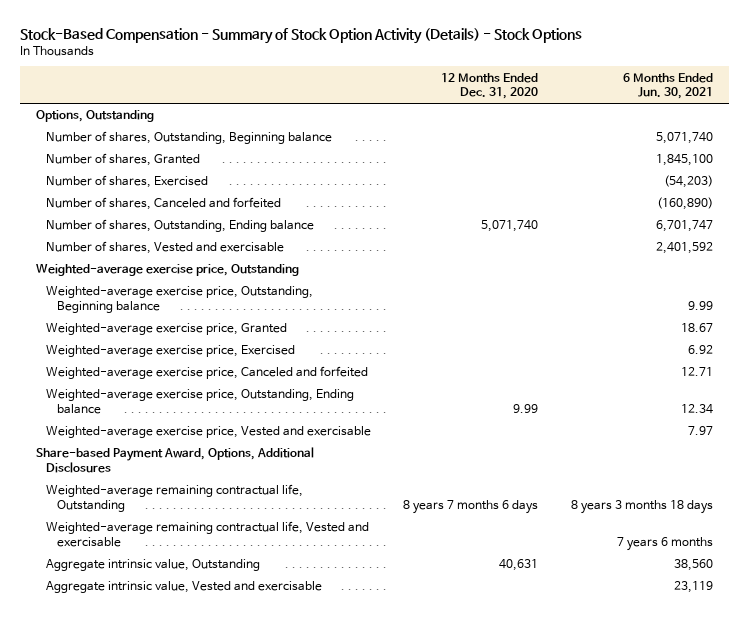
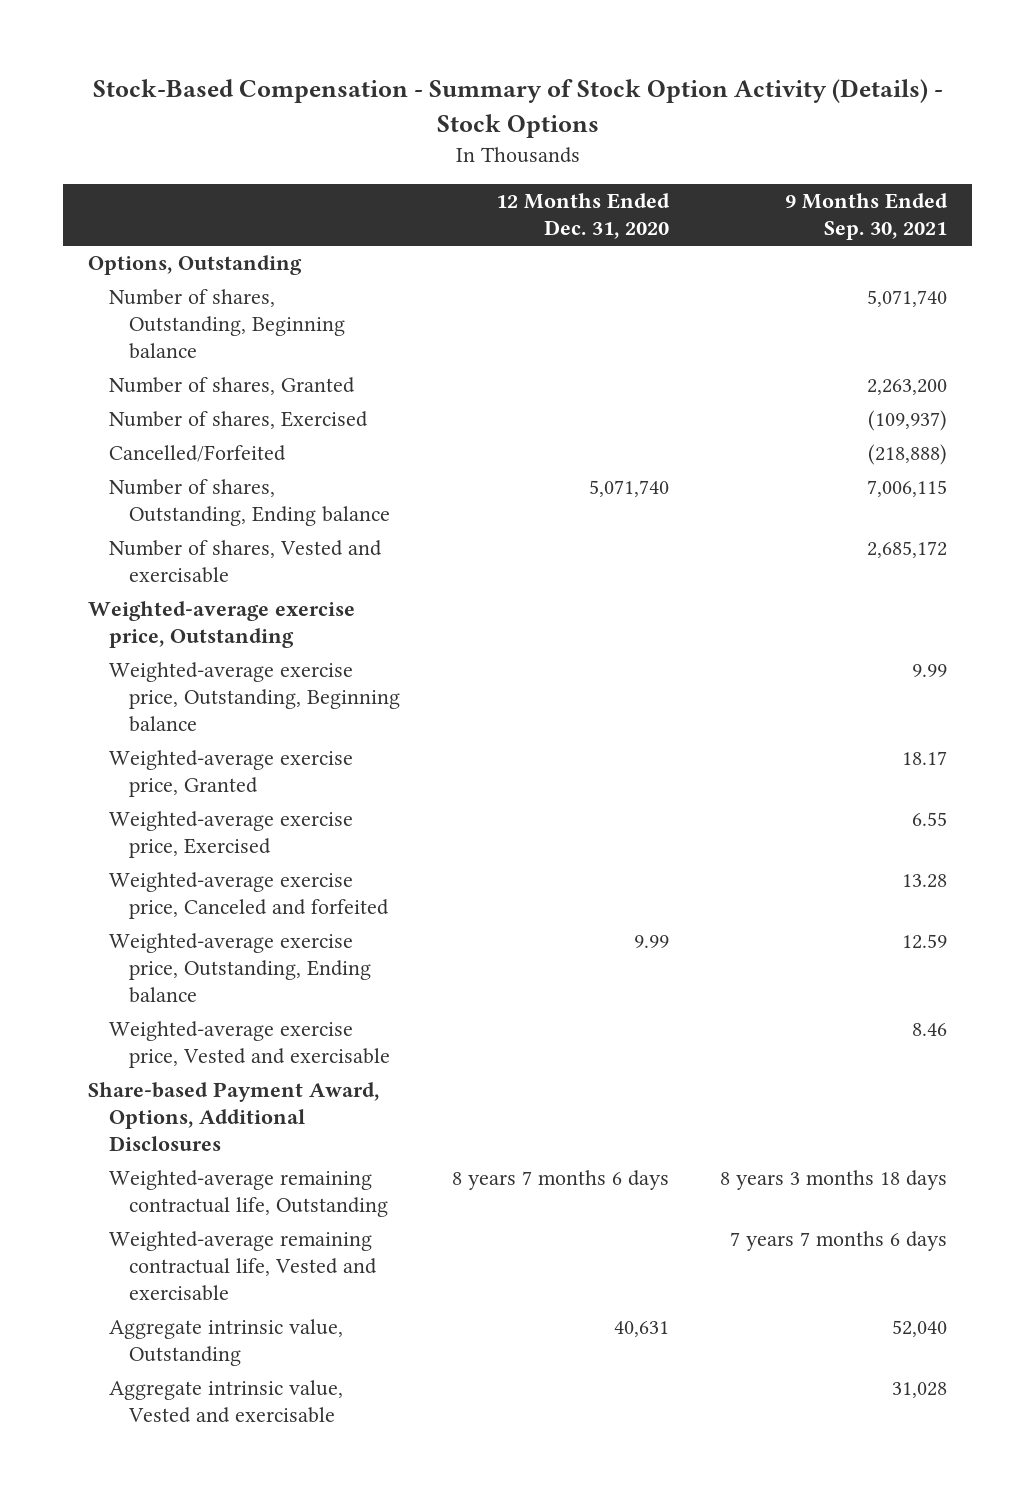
[622,72,713,100] 6 Months Ended Jun. 30, 2021 -> none
none -> [784,193,948,241] 9 Months Ended Sep. 30, 2021
[46,197,282,211] Number of shares, Canceled and forfeited -> [108,445,286,463] Cancelled/Forfeited

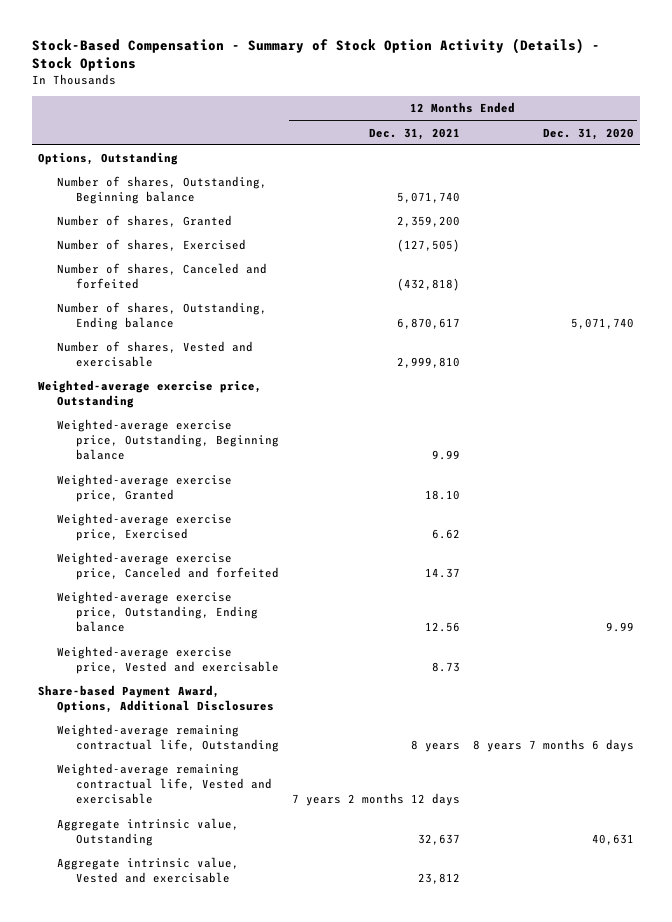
[784,193,948,241] 9 Months Ended Sep. 30, 2021 -> none
none -> [368,127,460,140] Dec. 31, 2021
[108,445,286,463] Cancelled/Forfeited -> [57,263,268,290] Number of shares, Canceled and forfeited

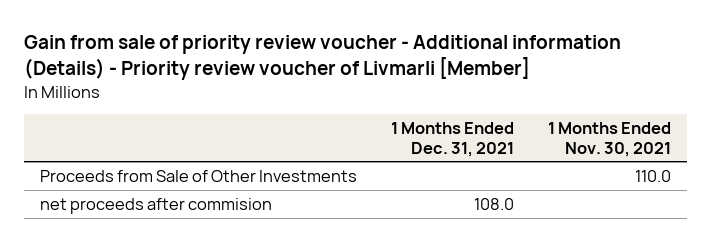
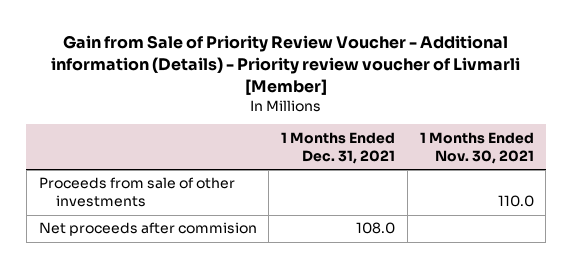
[23,35,621,81] Gain from sale of priority review voucher - Additional information (Details) - Priority review voucher of Livmarli [Member] -> [51,35,521,95] Gain from Sale of Priority Review Voucher - Additional information (Details) - Priority review voucher of Livmarli [Member]
[40,169,358,182] Proceeds from Sale of Other Investments -> [38,177,235,208] Proceeds from sale of other investments
[40,197,273,214] net proceeds after commision -> [38,222,257,237] Net proceeds after commision

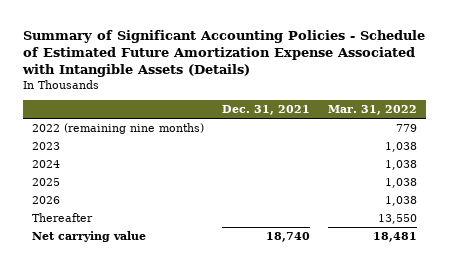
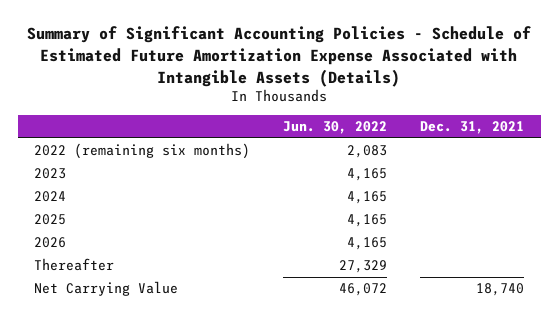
[327,105,417,116] Mar. 31, 2022 -> none
none -> [283,121,388,135] Jun. 30, 2022
[31,123,204,135] 2022 (remaining nine months) -> [34,143,251,160] 2022 (remaining six months)
[31,231,146,243] Net carrying value -> [34,281,179,297] Net Carrying Value

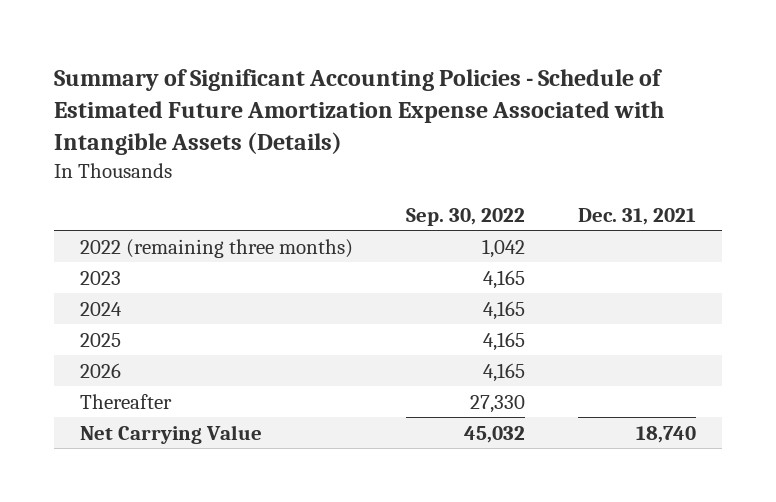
[283,121,388,135] Jun. 30, 2022 -> none
none -> [405,207,525,226] Sep. 30, 2022
[34,143,251,160] 2022 (remaining six months) -> [79,238,353,258] 2022 (remaining three months)

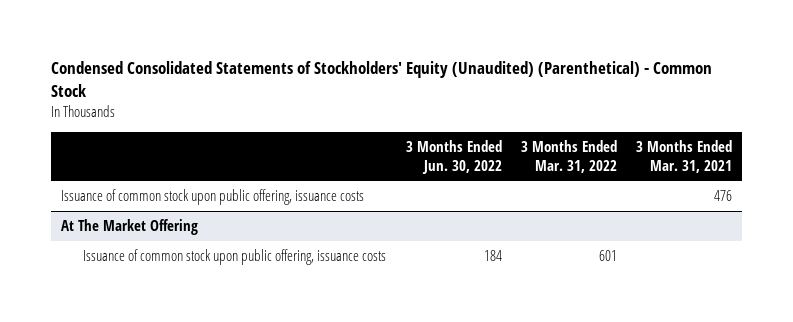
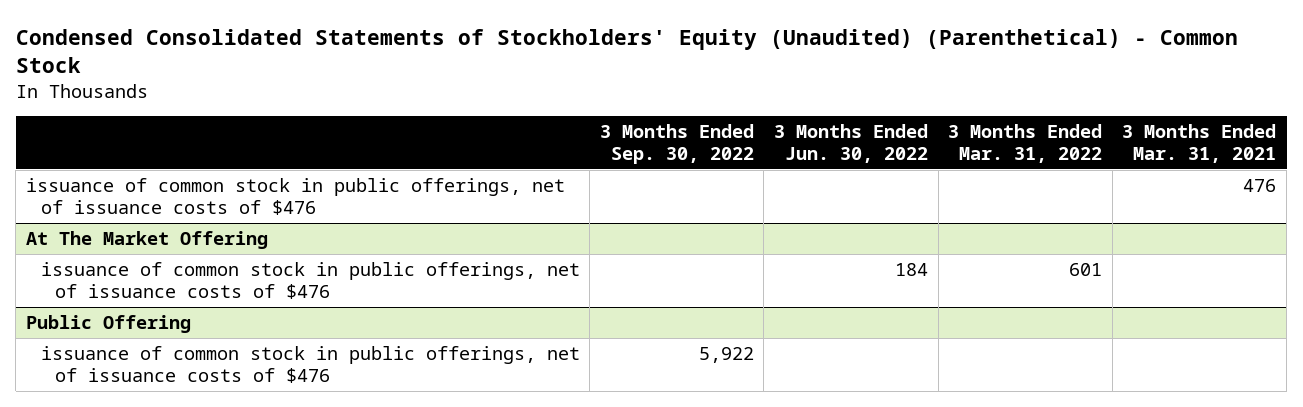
none -> [599,124,754,164] 3 Months Ended Sep. 30, 2022
[60,189,364,206] Issuance of common stock upon public offering, issuance costs -> [26,178,566,215] issuance of common stock in public offerings, net of issuance costs of $476
[83,249,387,266] Issuance of common stock upon public offering, issuance costs -> [40,262,580,299] issuance of common stock in public offerings, net of issuance costs of $476
none -> [26,315,192,334] Public Offering
none -> [40,346,580,383] issuance of common stock in public offerings, net of issuance costs of $476

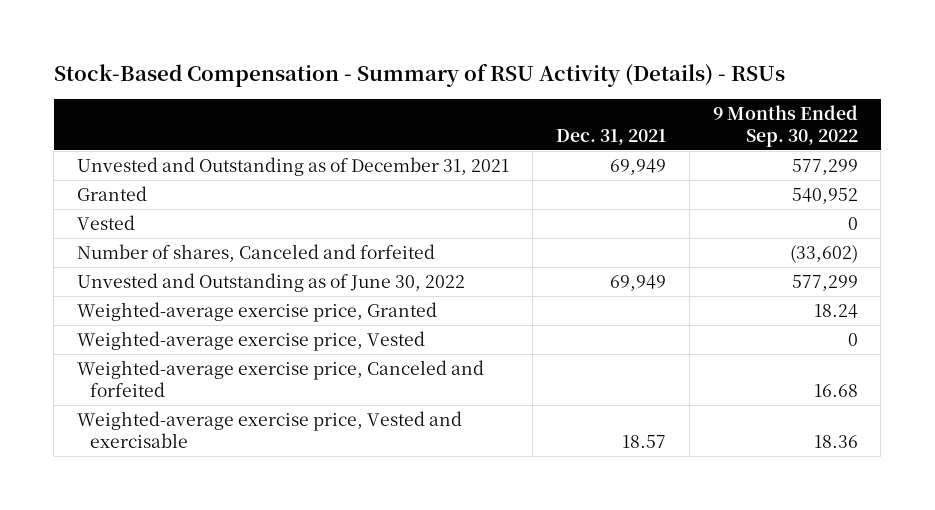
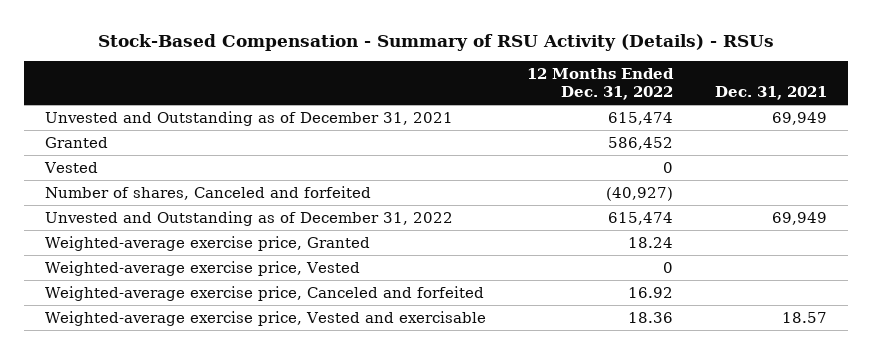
[712,104,858,147] 9 Months Ended Sep. 30, 2022 -> none
none -> [527,68,675,100] 12 Months Ended Dec. 31, 2022
[77,273,466,293] Unvested and Outstanding as of June 30, 2022 -> [44,210,453,226] Unvested and Outstanding as of December 31, 2022

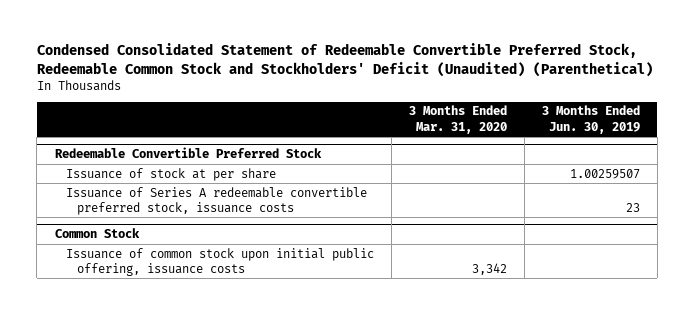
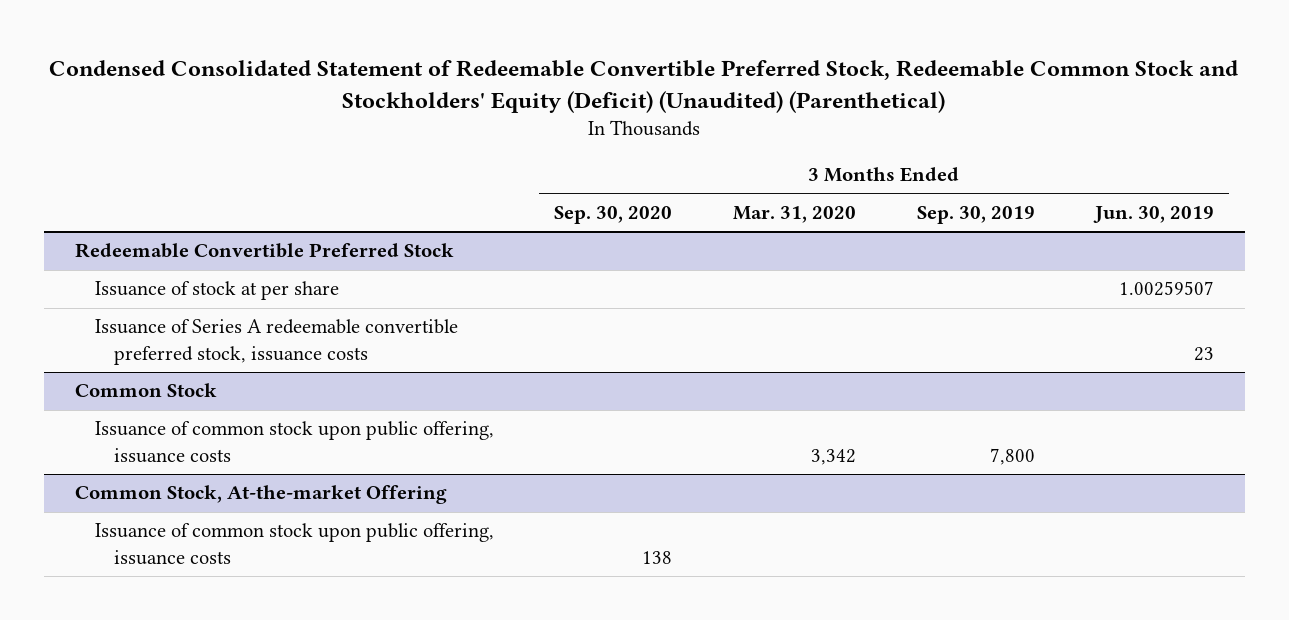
[36,43,653,77] Condensed Consolidated Statement of Redeemable Convertible Preferred Stock, Redeemable Common Stock and Stockholders' Deficit (Unaudited) (Parenthetical) -> [49,59,1239,113] Condensed Consolidated Statement of Redeemable Convertible Preferred Stock, Redeemable Common Stock and Stockholders' Equity (Deficit) (Unaudited) (Parenthetical)
none -> [554,205,673,224] Sep. 30, 2020
none -> [916,205,1035,224] Sep. 30, 2019
[65,247,374,277] Issuance of common stock upon initial public offering, issuance costs -> [94,421,494,463] Issuance of common stock upon public offering, issuance costs
none -> [74,485,447,505] Common Stock, At-the-market Offering
none -> [94,523,494,565] Issuance of common stock upon public offering, issuance costs

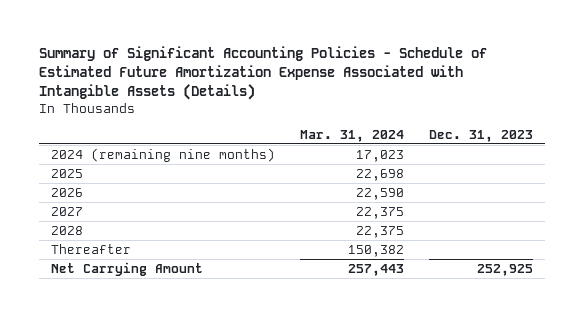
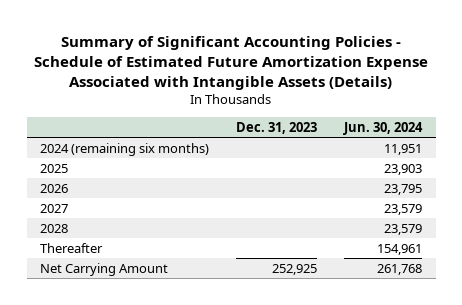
[300,129,405,142] Mar. 31, 2024 -> none
none -> [343,121,424,135] Jun. 30, 2024
[51,147,276,162] 2024 (remaining nine months) -> [40,142,210,156] 2024 (remaining six months)

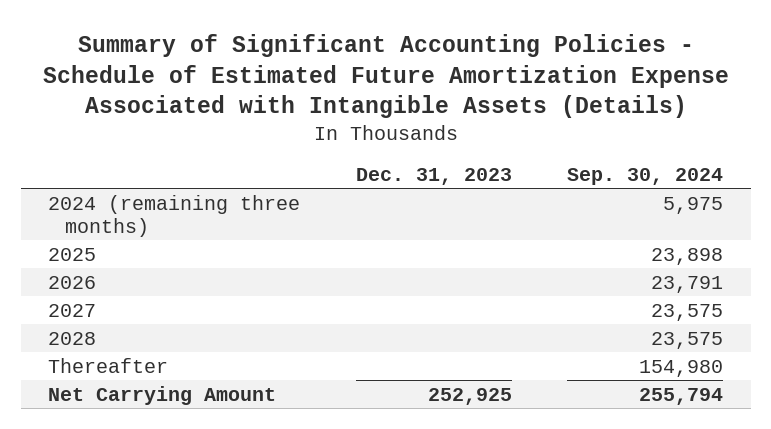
[343,121,424,135] Jun. 30, 2024 -> none
none -> [567,167,724,185] Sep. 30, 2024
[40,142,210,156] 2024 (remaining six months) -> [48,194,301,237] 2024 (remaining three months)

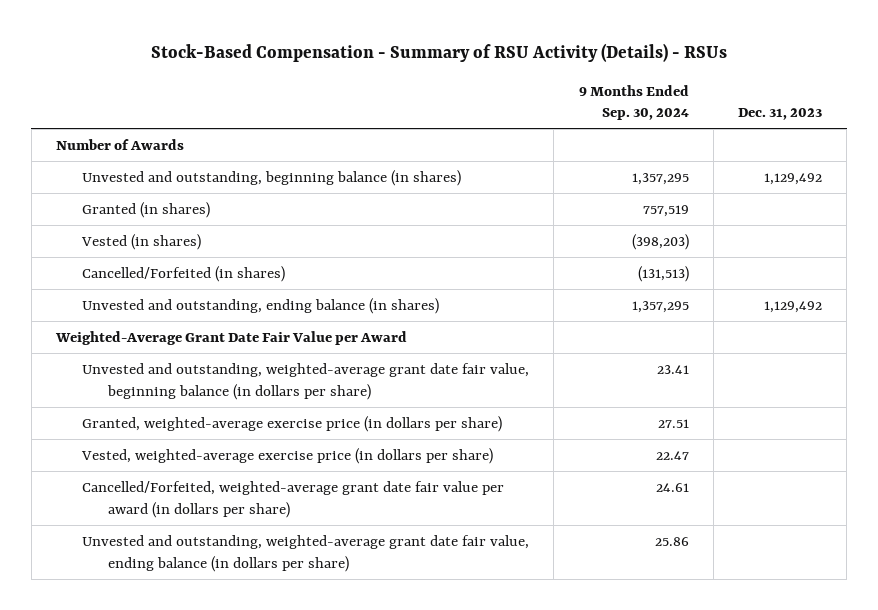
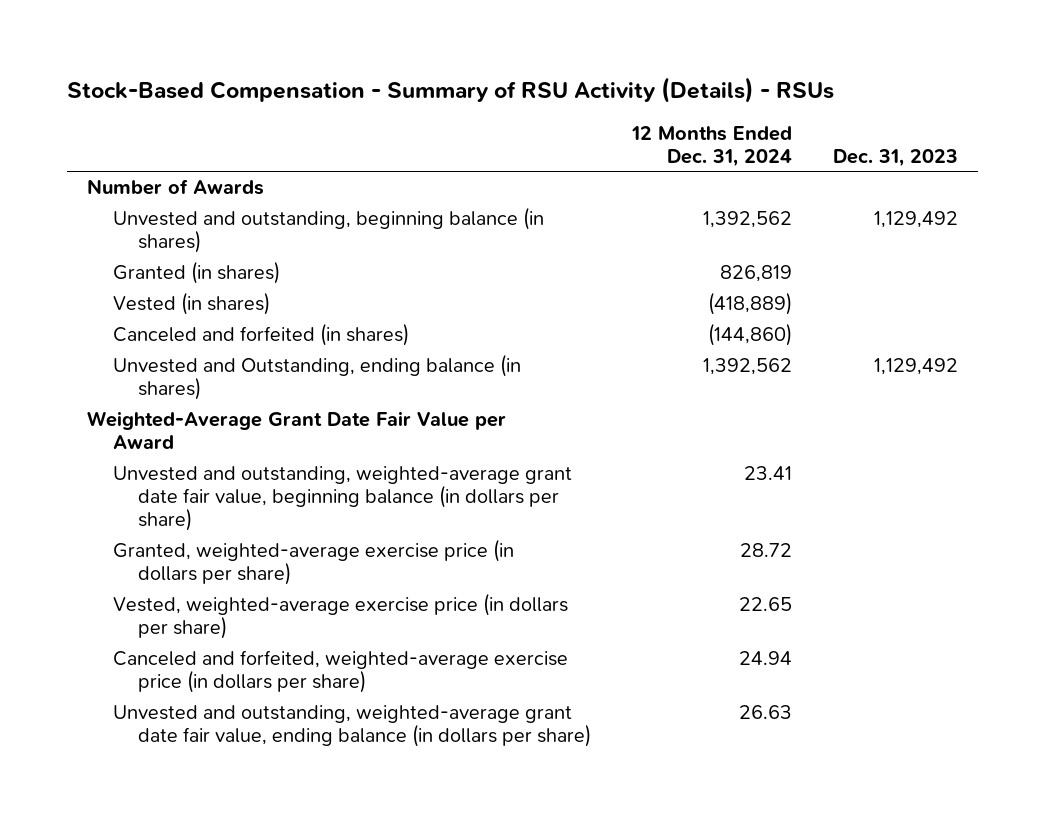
[578,84,689,121] 9 Months Ended Sep. 30, 2024 -> none
none -> [630,125,792,167] 12 Months Ended Dec. 31, 2024
[81,265,285,282] Cancelled/Forfeited (in shares) -> [112,323,409,347] Canceled and forfeited (in shares)
[81,297,439,314] Unvested and outstanding, ending balance (in shares) -> [112,354,521,401] Unvested and Outstanding, ending balance (in shares)
[81,480,504,518] Cancelled/Forfeited, weighted-average grant date fair value per award (in dollars per share) -> [112,650,568,694] Canceled and forfeited, weighted-average exercise price (in dollars per share)

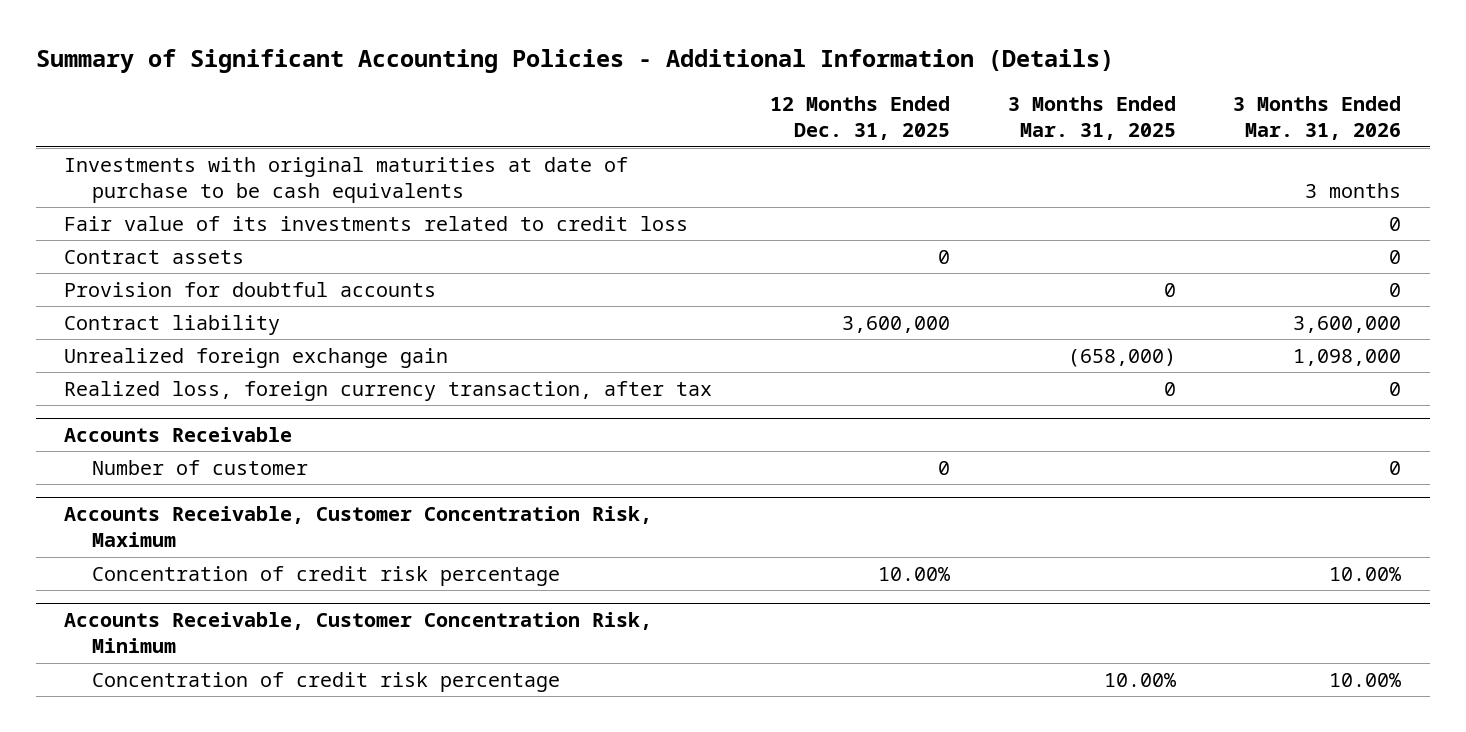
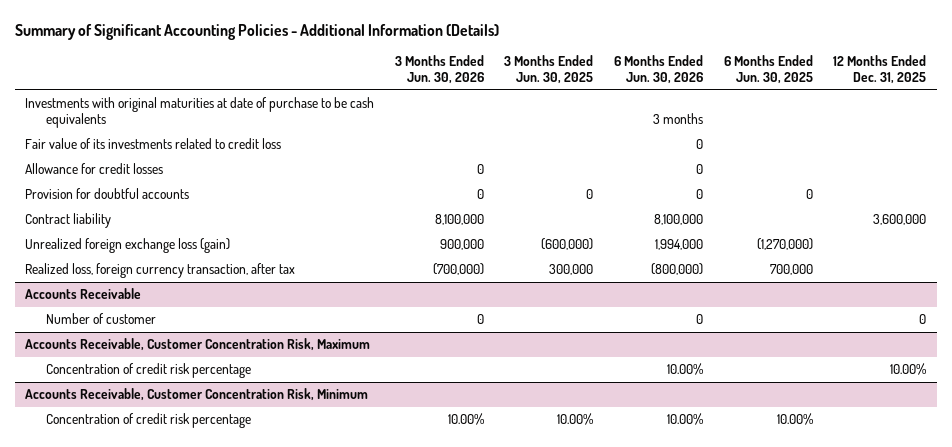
[1007,96,1176,141] 3 Months Ended Mar. 31, 2025 -> none
[1233,96,1402,141] 3 Months Ended Mar. 31, 2026 -> none
none -> [394,55,484,85] 3 Months Ended Jun. 30, 2026
none -> [504,55,594,85] 3 Months Ended Jun. 30, 2025
none -> [614,55,704,85] 6 Months Ended Jun. 30, 2026
none -> [723,55,813,85] 6 Months Ended Jun. 30, 2025
[64,249,245,264] Contract assets -> none
none -> [25,163,164,175] Allowance for credit losses
[64,347,449,368] Unrealized foreign exchange gain -> [25,238,231,254] Unrealized foreign exchange loss (gain)

